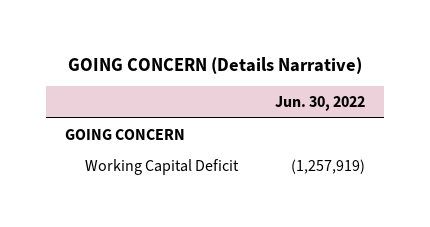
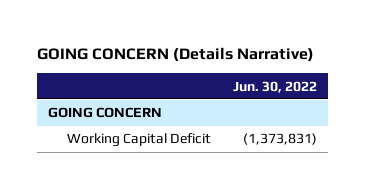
[291,158,366,174] (1,257,919) -> [243,133,318,146] (1,373,831)

